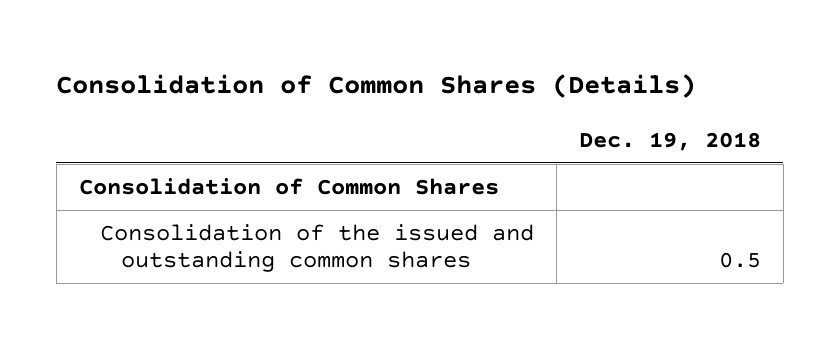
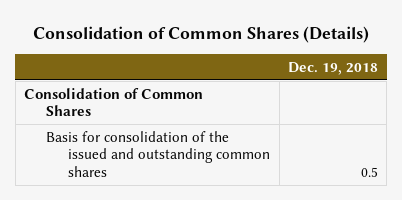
[99,223,534,273] Consolidation of the issued and outstanding common shares -> [46,130,271,178] Basis for consolidation of the issued and outstanding common shares

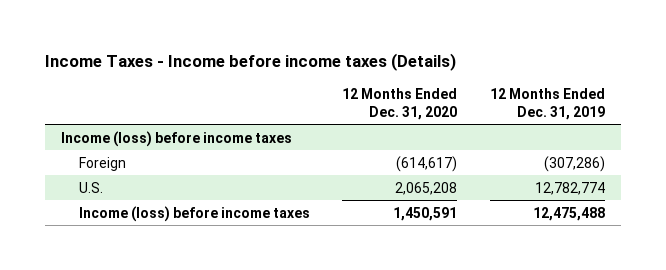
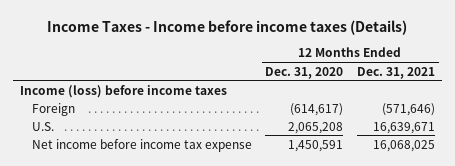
[489,88,605,120] 12 Months Ended Dec. 31, 2019 -> none
none -> [357,66,436,79] Dec. 31, 2021
[79,205,311,222] Income (loss) before income taxes -> [31,138,252,152] Net income before income tax expense

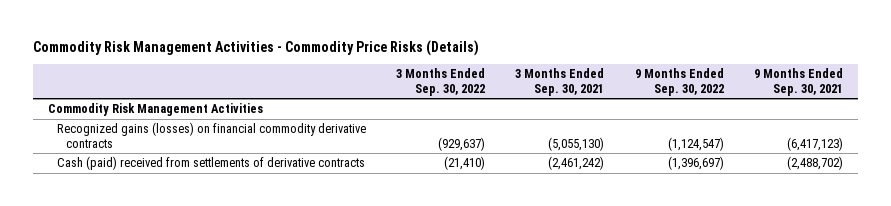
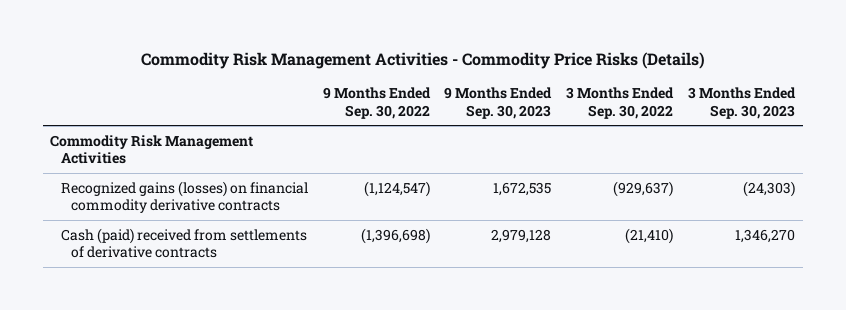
[515,68,605,96] 3 Months Ended Sep. 30, 2021 -> none
[754,68,844,96] 9 Months Ended Sep. 30, 2021 -> none
none -> [444,87,553,120] 9 Months Ended Sep. 30, 2023
none -> [688,87,797,120] 3 Months Ended Sep. 30, 2023
[667,156,724,171] (1,396,697) -> [360,227,430,244] (1,396,698)

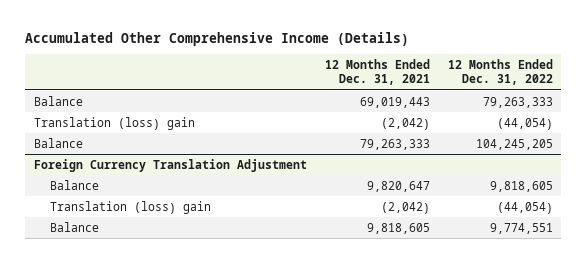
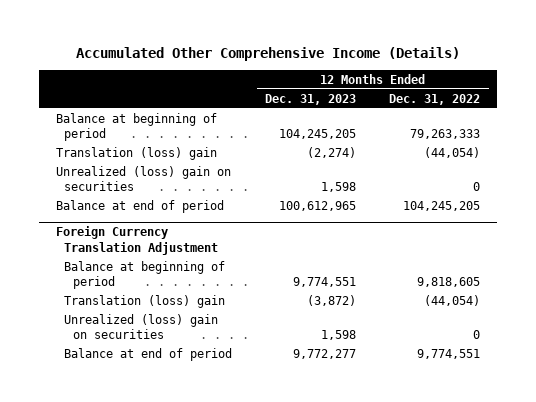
[324,58,430,86] 12 Months Ended Dec. 31, 2021 -> none
none -> [265,93,357,105] Dec. 31, 2023
[34,95,84,106] Balance -> [55,112,217,142] Balance at beginning of period
none -> [55,165,231,192] Unrealized (loss) gain on securities
[34,137,84,148] Balance -> [55,199,224,213] Balance at end of period
[49,179,99,190] Balance -> [64,260,226,290] Balance at beginning of period
none -> [64,313,219,340] Unrealized (loss) gain on securities
[49,221,99,232] Balance -> [64,347,233,361] Balance at end of period

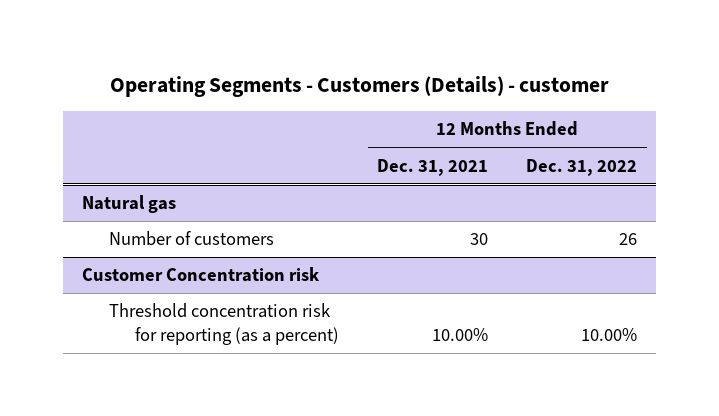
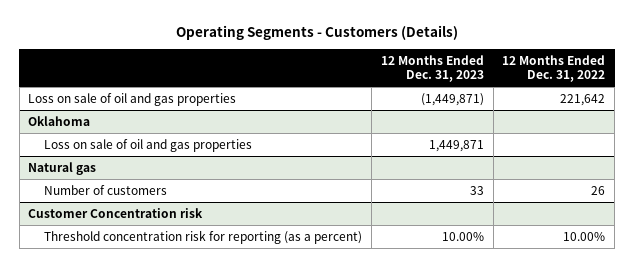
[109,76,609,98] Operating Segments - Customers (Details) - customer -> [175,25,458,41] Operating Segments - Customers (Details)
[377,158,489,176] Dec. 31, 2021 -> none
none -> [380,54,484,83] 12 Months Ended Dec. 31, 2023
none -> [28,92,237,106] Loss on sale of oil and gas properties
none -> [28,115,91,126] Oklahoma
none -> [44,138,253,152] Loss on sale of oil and gas properties

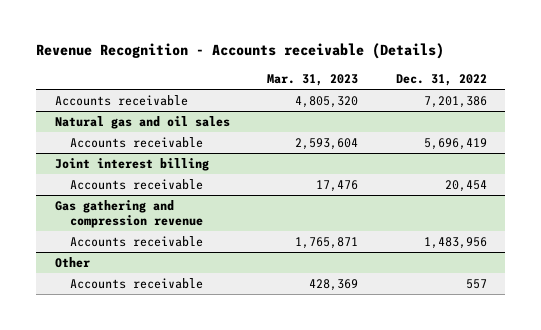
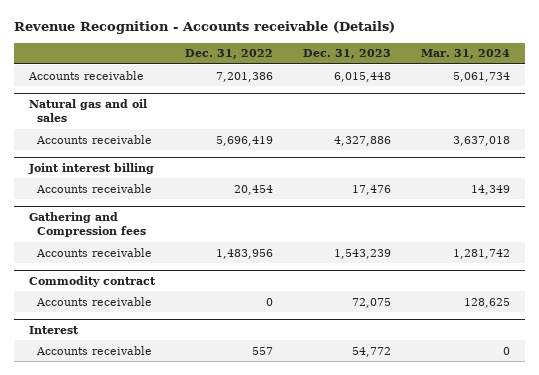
[267,74,359,87] Mar. 31, 2023 -> none
none -> [302,49,391,60] Dec. 31, 2023
none -> [420,49,510,60] Mar. 31, 2024
[54,199,204,229] Gas gathering and compression revenue -> [28,211,147,238] Gathering and Compression fees
[54,256,90,268] Other -> none
none -> [28,275,156,287] Commodity contract
none -> [36,296,153,306] Accounts receivable
none -> [28,325,79,334] Interest

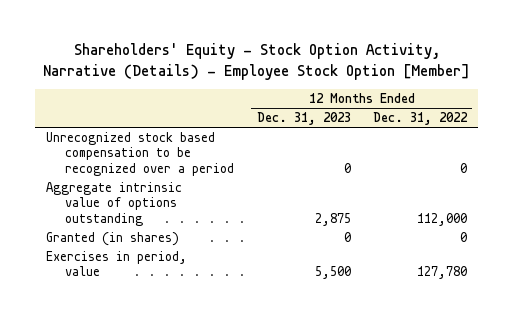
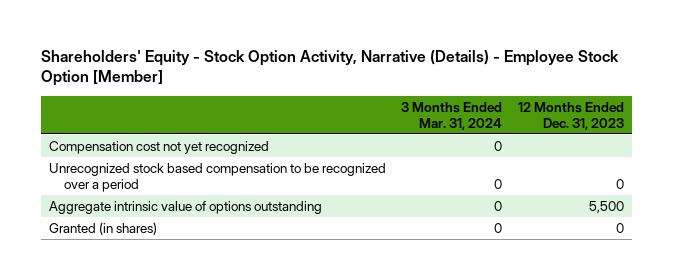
[372,112,468,126] Dec. 31, 2022 -> none
none -> [401,101,503,130] 3 Months Ended Mar. 31, 2024
none -> [48,140,269,154] Compensation cost not yet recognized
[314,212,351,226] 2,875 -> [588,200,624,213] 5,500
[46,251,188,277] Exercises in period, value -> none

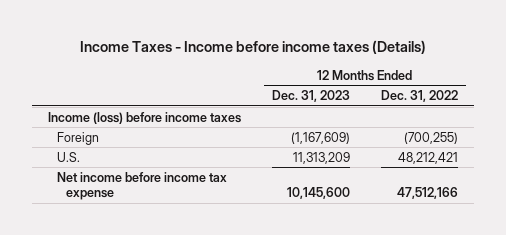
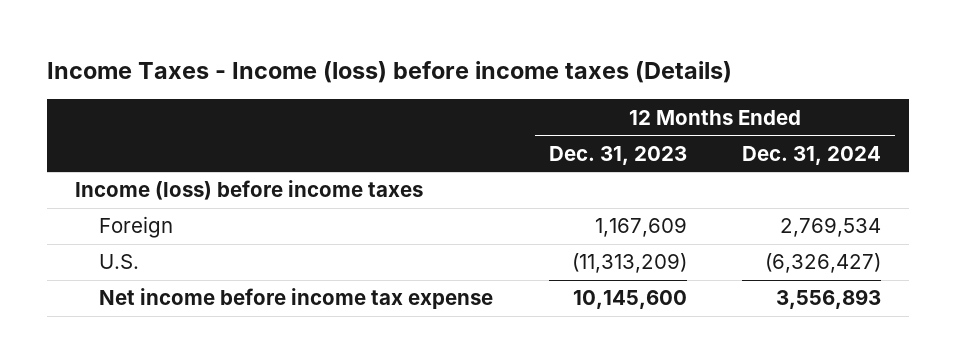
[80,40,427,55] Income Taxes - Income before income taxes (Details) -> [46,60,732,83] Income Taxes - Income (loss) before income taxes (Details)
[381,90,459,103] Dec. 31, 2022 -> none
none -> [742,145,882,165] Dec. 31, 2024
[291,131,351,144] (1,167,609) -> [594,217,687,238] 1,167,609
[293,151,351,164] 11,313,209 -> [571,253,687,274] (11,313,209)

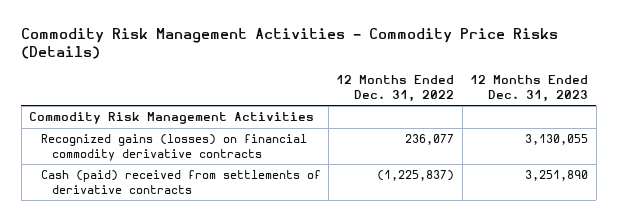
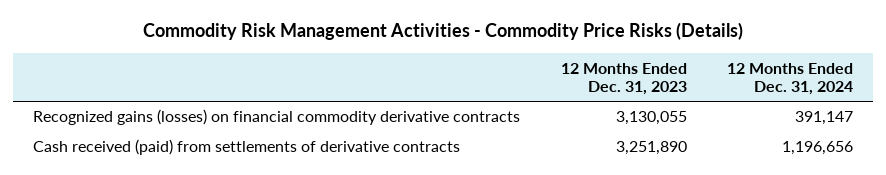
[336,75,455,102] 12 Months Ended Dec. 31, 2022 -> none
none -> [726,62,853,96] 12 Months Ended Dec. 31, 2024
[29,112,315,125] Commodity Risk Management Activities -> none
[40,170,321,194] Cash (paid) received from settlements of derivative contracts -> [33,139,461,156] Cash received (paid) from settlements of derivative contracts

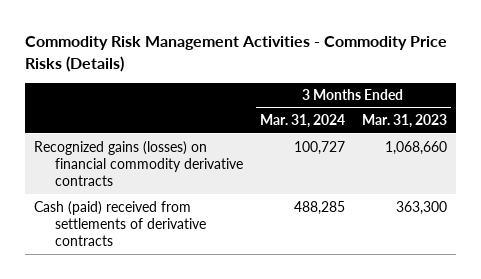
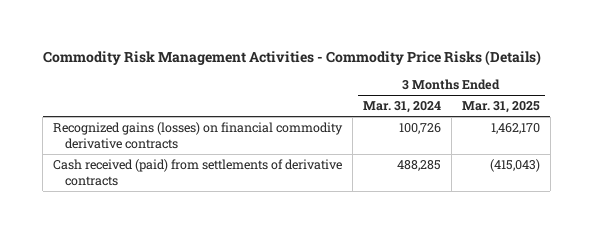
[361,114,447,129] Mar. 31, 2023 -> none
none -> [461,101,540,114] Mar. 31, 2025
[293,140,345,155] 100,727 -> [399,122,442,134] 100,726
[33,200,206,247] Cash (paid) received from settlements of derivative contracts -> [53,158,343,186] Cash received (paid) from settlements of derivative contracts

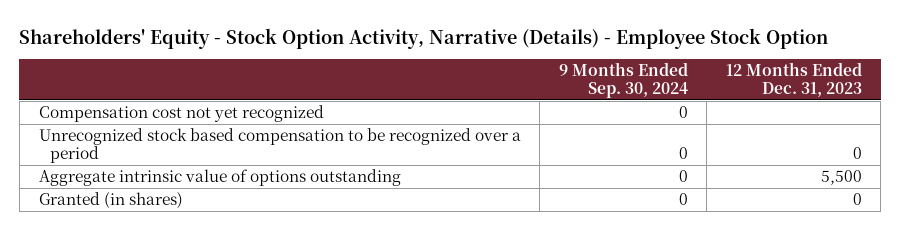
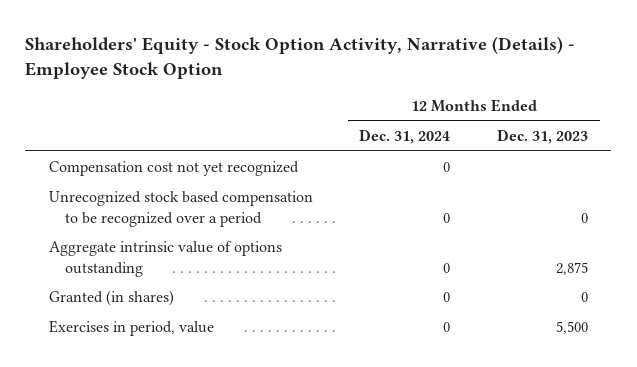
[558,62,688,98] 9 Months Ended Sep. 30, 2024 -> none
none -> [359,128,451,144] Dec. 31, 2024
[820,170,862,186] 5,500 -> [556,261,589,275] 2,875
none -> [48,320,214,337] Exercises in period, value

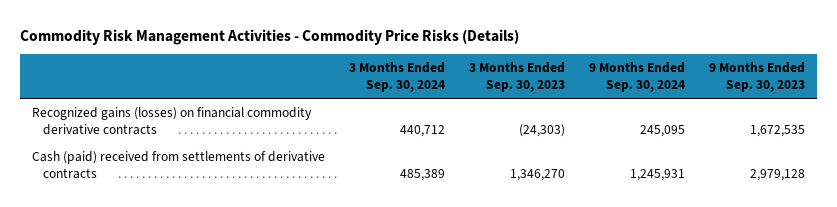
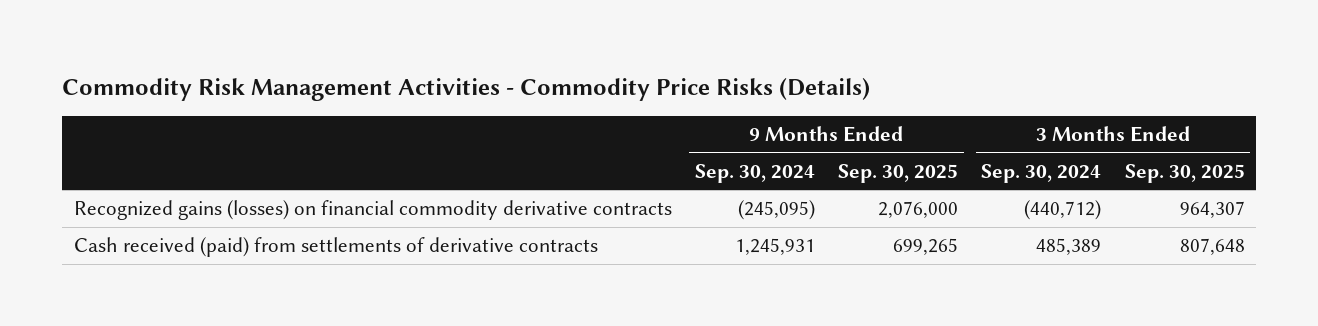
[468,61,565,92] 3 Months Ended Sep. 30, 2023 -> none
[708,61,805,92] 9 Months Ended Sep. 30, 2023 -> none
none -> [838,163,959,183] Sep. 30, 2025
none -> [1124,163,1245,183] Sep. 30, 2025
[399,124,445,137] 440,712 -> [1024,200,1102,221] (440,712)
[639,124,685,137] 245,095 -> [737,200,815,221] (245,095)
[31,150,325,179] Cash (paid) received from settlements of derivative contracts -> [73,237,598,258] Cash received (paid) from settlements of derivative contracts

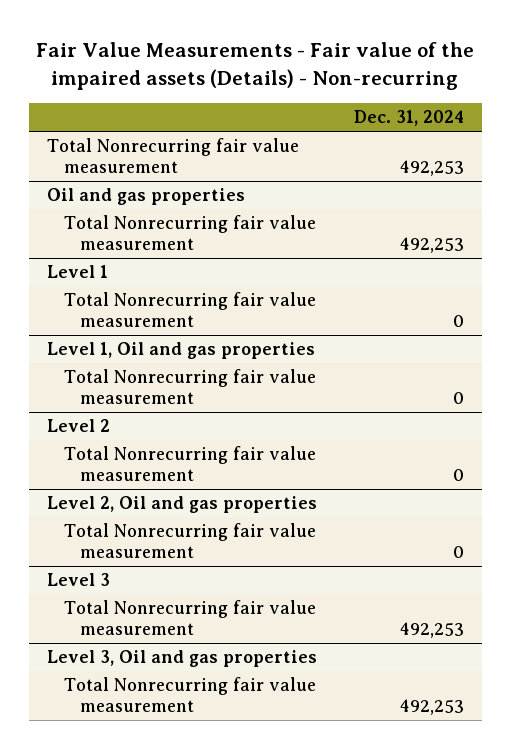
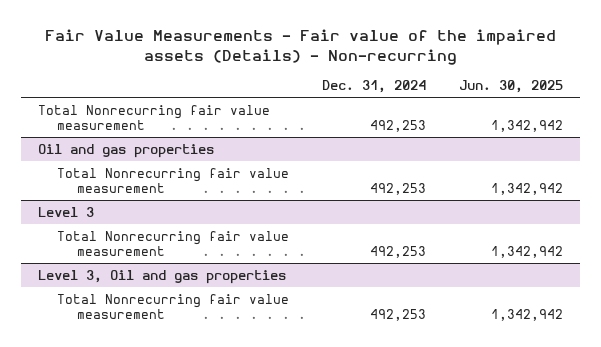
none -> [459,80,564,94] Jun. 30, 2025
[47,265,109,279] Level 1 -> none
[63,292,316,328] Total Nonrecurring fair value measurement -> none
[47,342,316,360] Level 1, Oil and gas properties -> none
[63,369,316,405] Total Nonrecurring fair value measurement -> none
[47,419,111,433] Level 2 -> none
[63,446,316,482] Total Nonrecurring fair value measurement -> none
[47,496,318,514] Level 2, Oil and gas properties -> none
[63,523,316,559] Total Nonrecurring fair value measurement -> none

